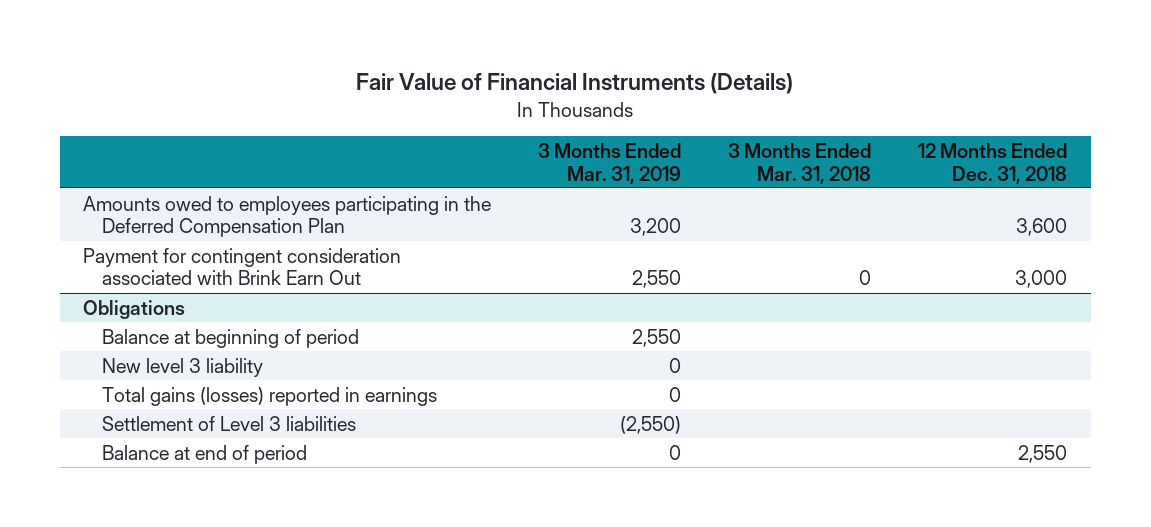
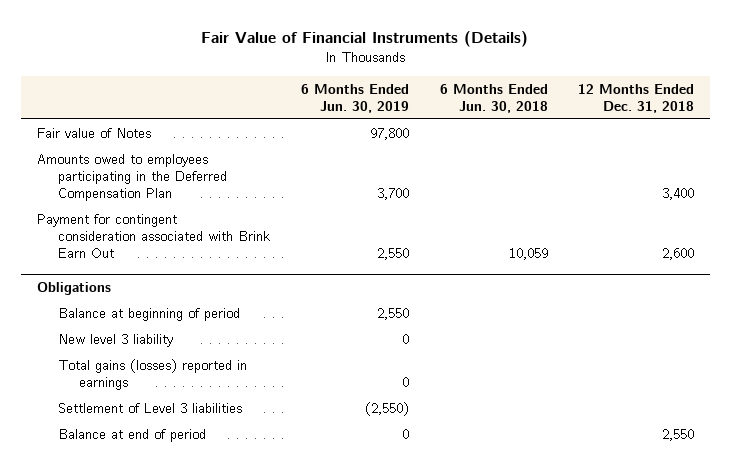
[538,142,682,184] 3 Months Ended Mar. 31, 2019 -> none
[728,142,872,184] 3 Months Ended Mar. 31, 2018 -> none
none -> [300,83,409,113] 6 Months Ended Jun. 30, 2019
none -> [439,83,548,113] 6 Months Ended Jun. 30, 2018
none -> [36,127,151,138] Fair value of Notes
[1016,218,1068,237] 3,600 -> [662,187,695,200] 3,400
[1015,270,1068,289] 3,000 -> [662,247,695,260] 2,600

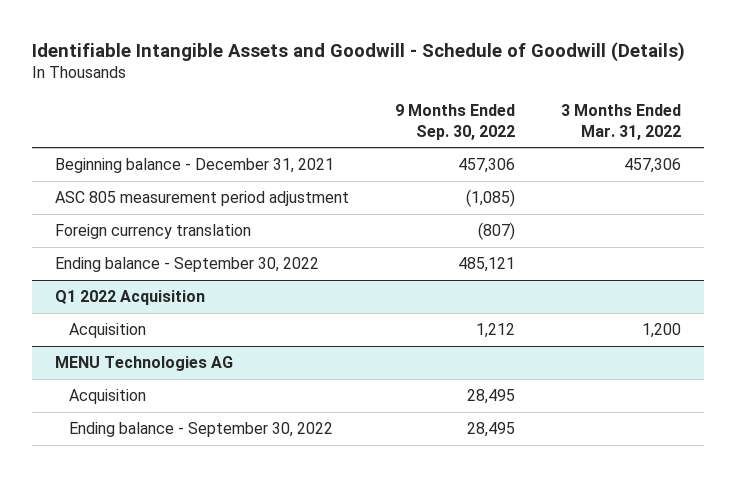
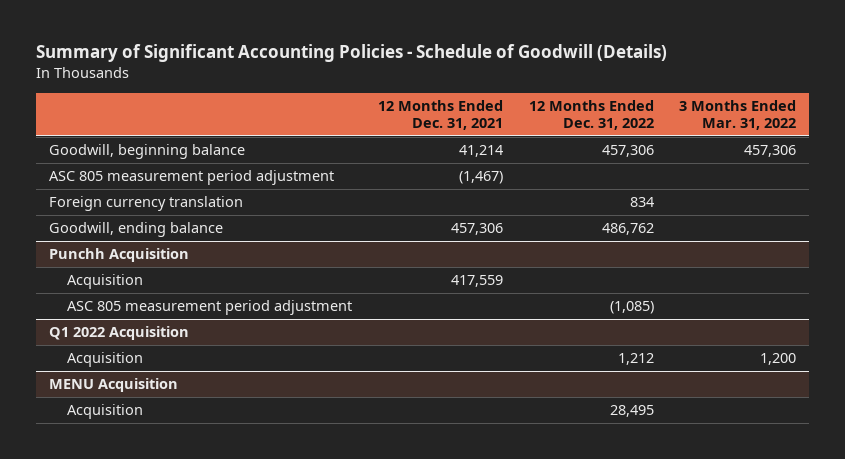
[32,41,686,62] Identifiable Intangible Assets and Goodwill - Schedule of Goodwill (Details) -> [35,44,667,63] Summary of Significant Accounting Policies - Schedule of Goodwill (Details)
[395,104,516,140] 9 Months Ended Sep. 30, 2022 -> none
none -> [377,99,503,131] 12 Months Ended Dec. 31, 2021
none -> [528,99,654,131] 12 Months Ended Dec. 31, 2022
[55,157,335,173] Beginning balance - December 31, 2021 -> [48,144,245,160] Goodwill, beginning balance
[55,256,320,272] Ending balance - September 30, 2022 -> [48,222,223,238] Goodwill, ending balance
none -> [48,248,189,263] Punchh Acquisition
none -> [67,274,144,290] Acquisition
none -> [67,300,353,316] ASC 805 measurement period adjustment
[55,355,234,371] MENU Technologies AG -> [48,378,178,393] MENU Acquisition
[68,421,333,437] Ending balance - September 30, 2022 -> none

